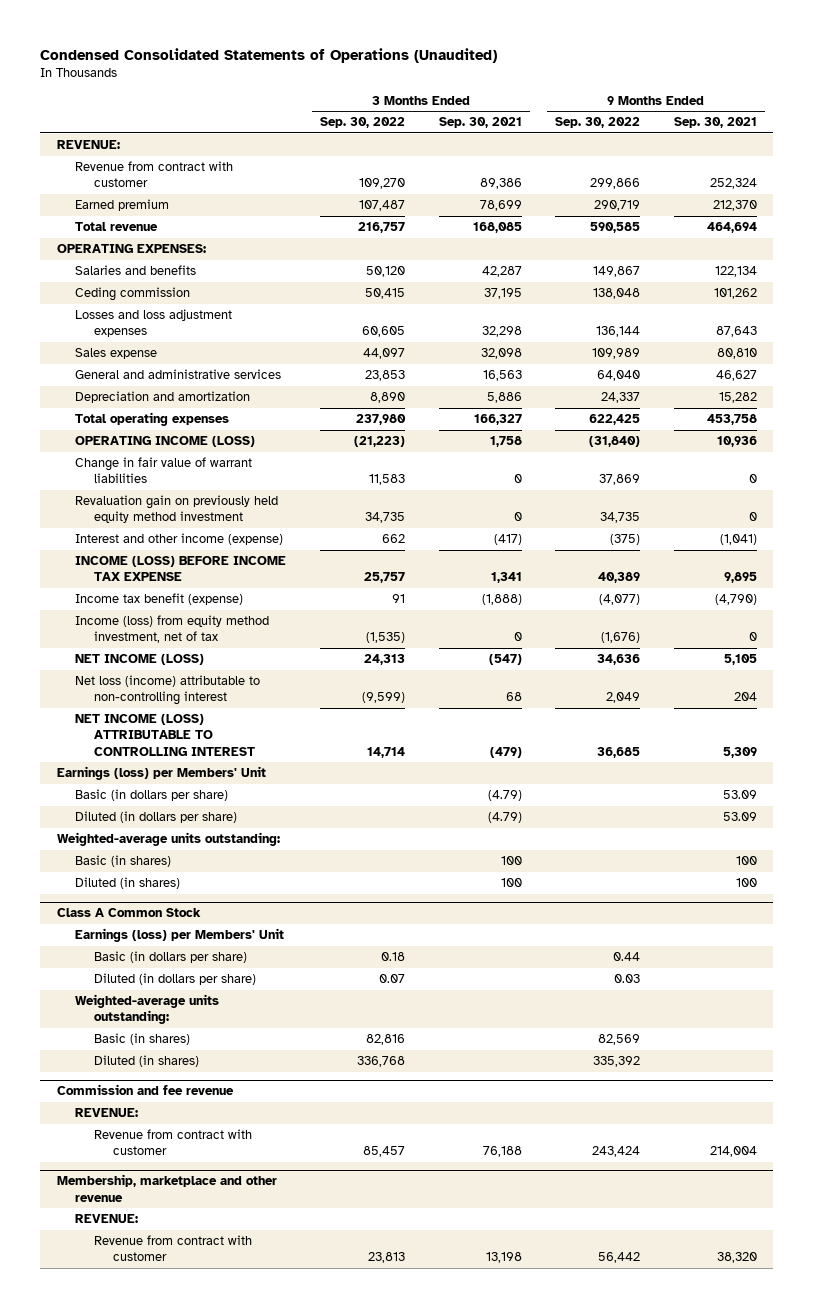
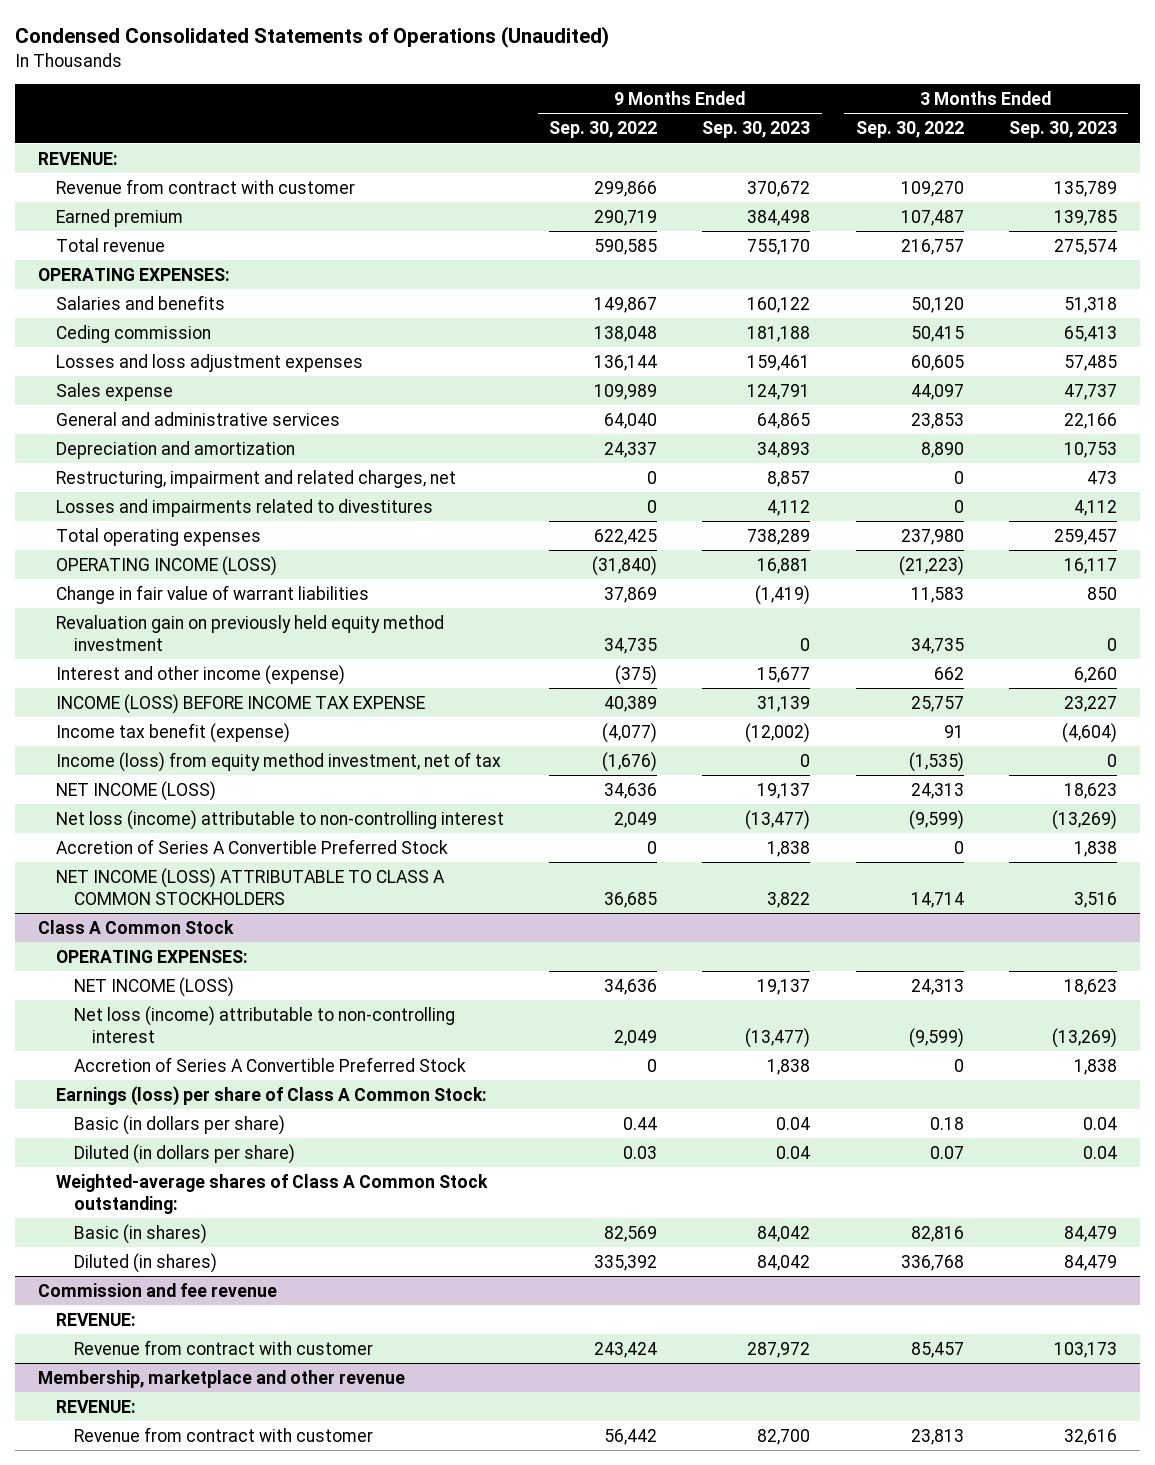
[438,117,522,129] Sep. 30, 2021 -> none
[673,117,757,129] Sep. 30, 2021 -> none
none -> [702,121,811,139] Sep. 30, 2023
none -> [1008,121,1117,139] Sep. 30, 2023
none -> [55,469,456,488] Restructuring, impairment and related charges, net
none -> [55,498,433,517] Losses and impairments related to divestitures
[56,766,266,781] Earnings (loss) per Members' Unit -> none
[75,789,229,802] Basic (in dollars per share) -> none
[75,811,238,824] Diluted (in dollars per share) -> none
[56,832,280,847] Weighted-average units outstanding: -> none
[75,855,172,868] Basic (in shares) -> none
[75,877,181,890] Diluted (in shares) -> none
none -> [55,838,448,854] Accretion of Series A Convertible Preferred Stock
[75,714,256,756] NET INCOME (LOSS) ATTRIBUTABLE TO CONTROLLING INTEREST -> [55,867,445,905] NET INCOME (LOSS) ATTRIBUTABLE TO CLASS A COMMON STOCKHOLDERS
none -> [55,949,248,963] OPERATING EXPENSES:
none -> [73,976,234,997] NET INCOME (LOSS)
none -> [73,1005,455,1043] Net loss (income) attributable to non-controlling interest
none -> [73,1056,466,1072] Accretion of Series A Convertible Preferred Stock
[75,928,285,943] Earnings (loss) per Members' Unit -> [55,1085,487,1106] Earnings (loss) per share of Class A Common Stock:
[75,994,220,1025] Weighted-average units outstanding: -> [55,1173,488,1214] Weighted-average shares of Class A Common Stock outstanding:

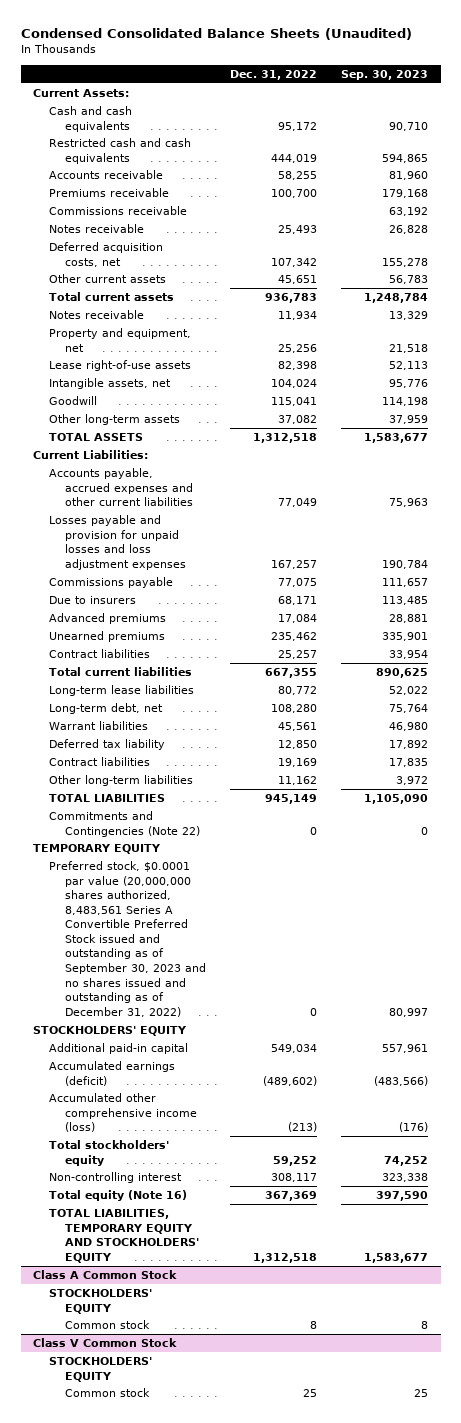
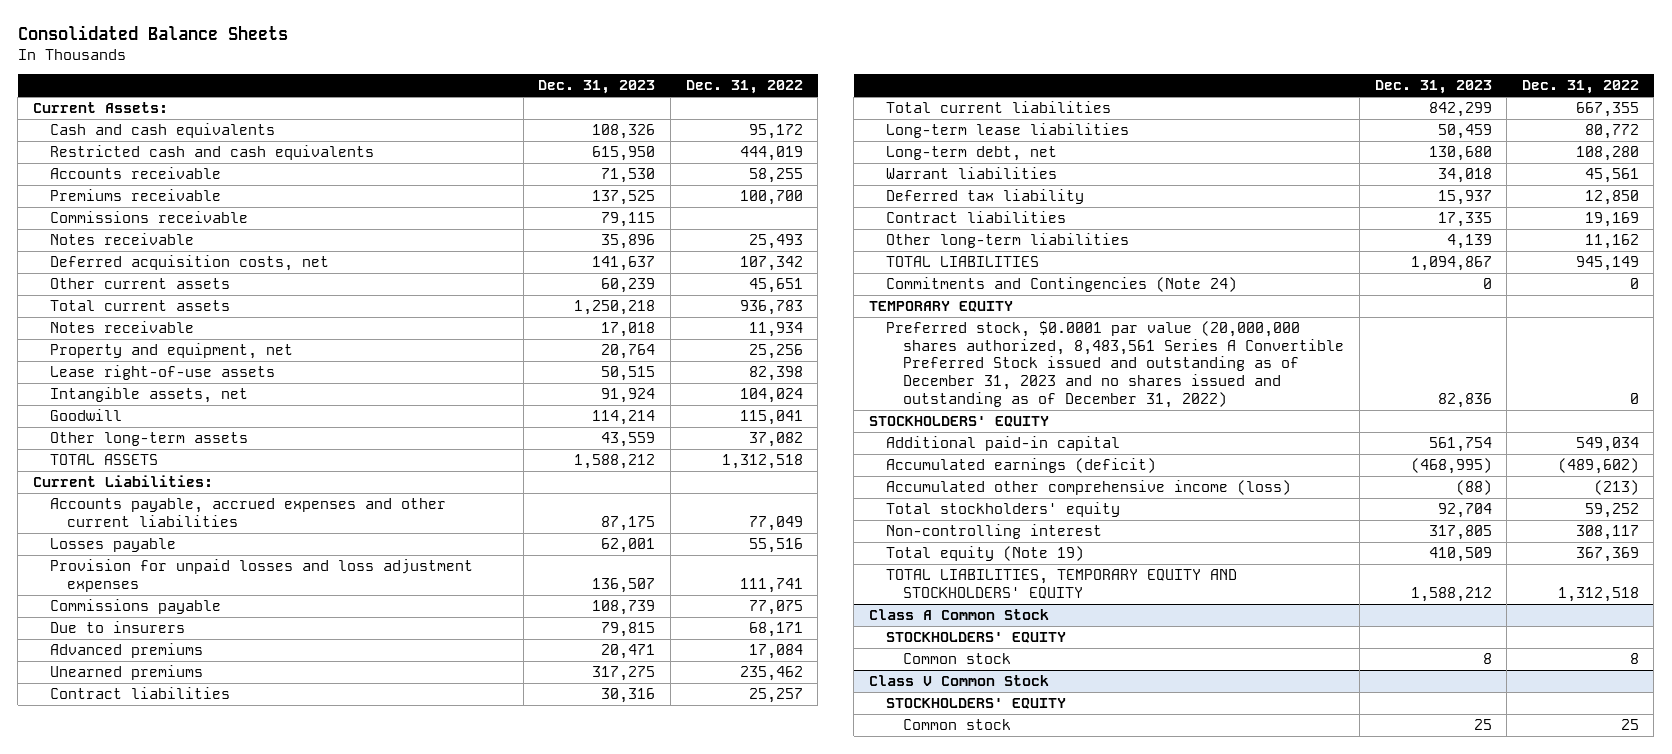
[20,28,412,41] Condensed Consolidated Balance Sheets (Unaudited) -> [17,25,288,41] Consolidated Balance Sheets
[341,69,429,80] Sep. 30, 2023 -> none
none -> [538,80,656,95] Dec. 31, 2023
[49,515,187,570] Losses payable and provision for unpaid losses and loss adjustment expenses -> [49,538,176,553] Losses payable
[271,559,318,569] 167,257 -> [748,538,803,554] 55,516
none -> [49,559,473,592] Provision for unpaid losses and loss adjustment expenses
[49,811,201,837] Commitments and Contingencies (Note 22) -> [886,277,1238,293] Commitments and Contingencies (Note 24)
[49,861,207,1017] Preferred stock, $0.0001 par value (20,000,000 shares authorized, 8,483,561 Series A Convertible Preferred Stock issued and outstanding as of September 30, 2023 and no shares issued and outstanding as of December 31, 2022) -> [886,321,1345,408] Preferred stock, $0.0001 par value (20,000,000 shares authorized, 8,483,561 Series A Convertible Preferred Stock issued and outstanding as of December 31, 2023 and no shares issued and outstanding as of December 31, 2022)
[49,1190,188,1202] Total equity (Note 16) -> [886,546,1085,562] Total equity (Note 19)

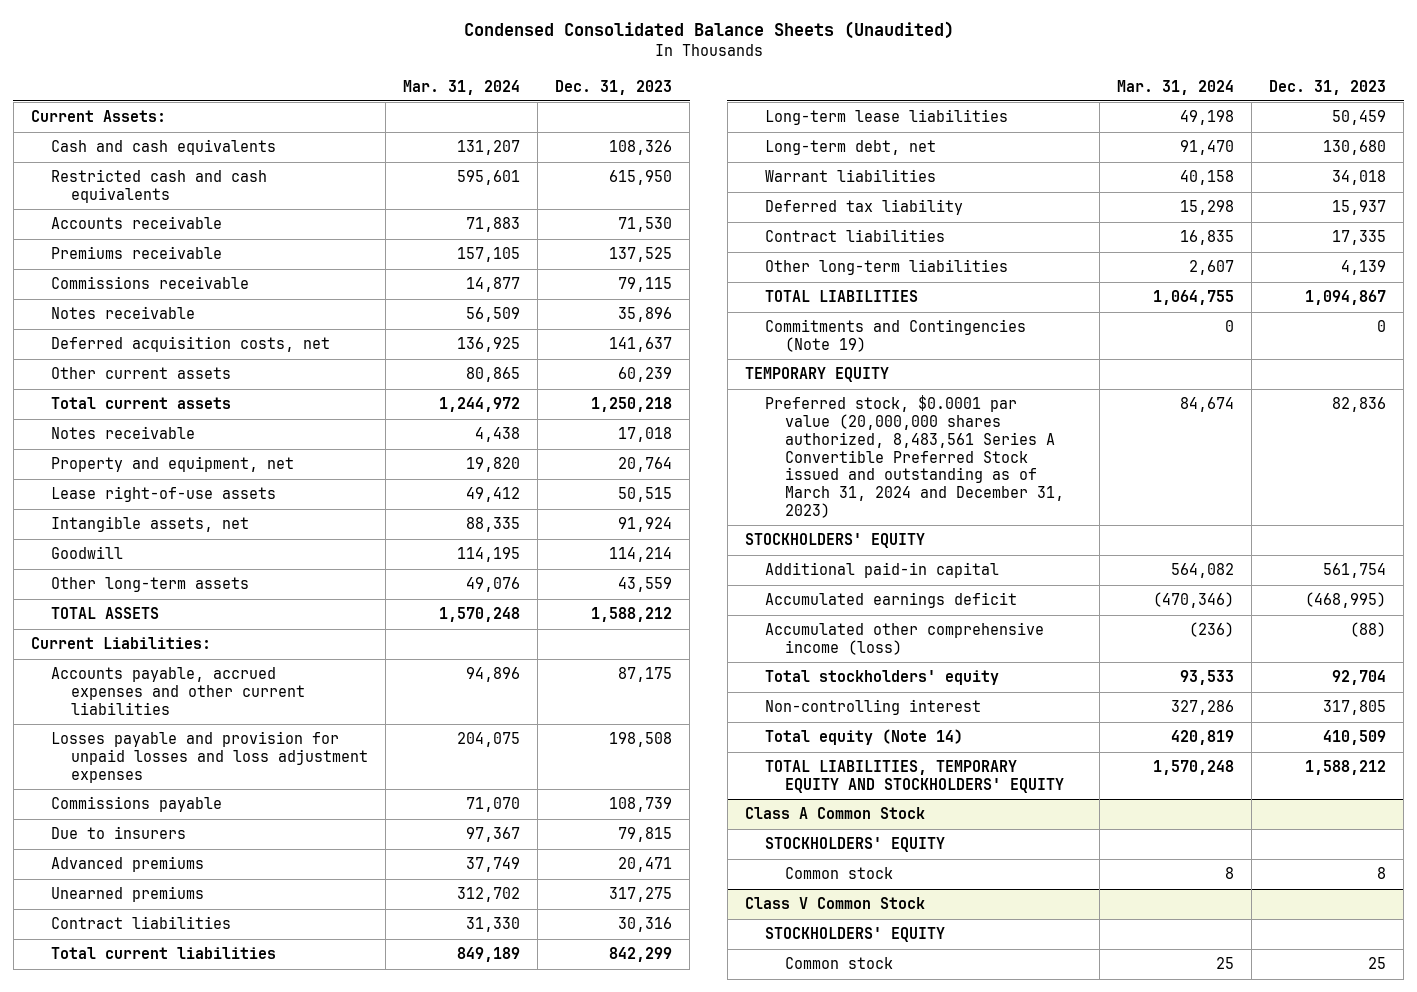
[17,25,288,41] Consolidated Balance Sheets -> [463,21,954,40] Condensed Consolidated Balance Sheets (Unaudited)
[685,80,803,95] Dec. 31, 2022 -> none
none -> [402,79,520,95] Mar. 31, 2024
[49,559,473,592] Provision for unpaid losses and loss adjustment expenses -> none
[49,538,176,553] Losses payable -> [50,731,368,783] Losses payable and provision for unpaid losses and loss adjustment expenses
[601,538,656,554] 62,001 -> [609,732,673,748] 198,508
[886,277,1238,293] Commitments and Contingencies (Note 24) -> [764,319,1026,353] Commitments and Contingencies (Note 19)
[886,321,1345,408] Preferred stock, $0.0001 par value (20,000,000 shares authorized, 8,483,561 Series A Convertible Preferred Stock issued and outstanding as of December 31, 2023 and no shares issued and outstanding as of December 31, 2022) -> [764,395,1064,518] Preferred stock, $0.0001 par value (20,000,000 shares authorized, 8,483,561 Series A Convertible Preferred Stock issued and outstanding as of March 31, 2024 and December 31, 2023)
[886,458,1157,474] Accumulated earnings (deficit) -> [764,592,1017,609] Accumulated earnings deficit
[886,546,1085,562] Total equity (Note 19) -> [764,729,963,746] Total equity (Note 14)

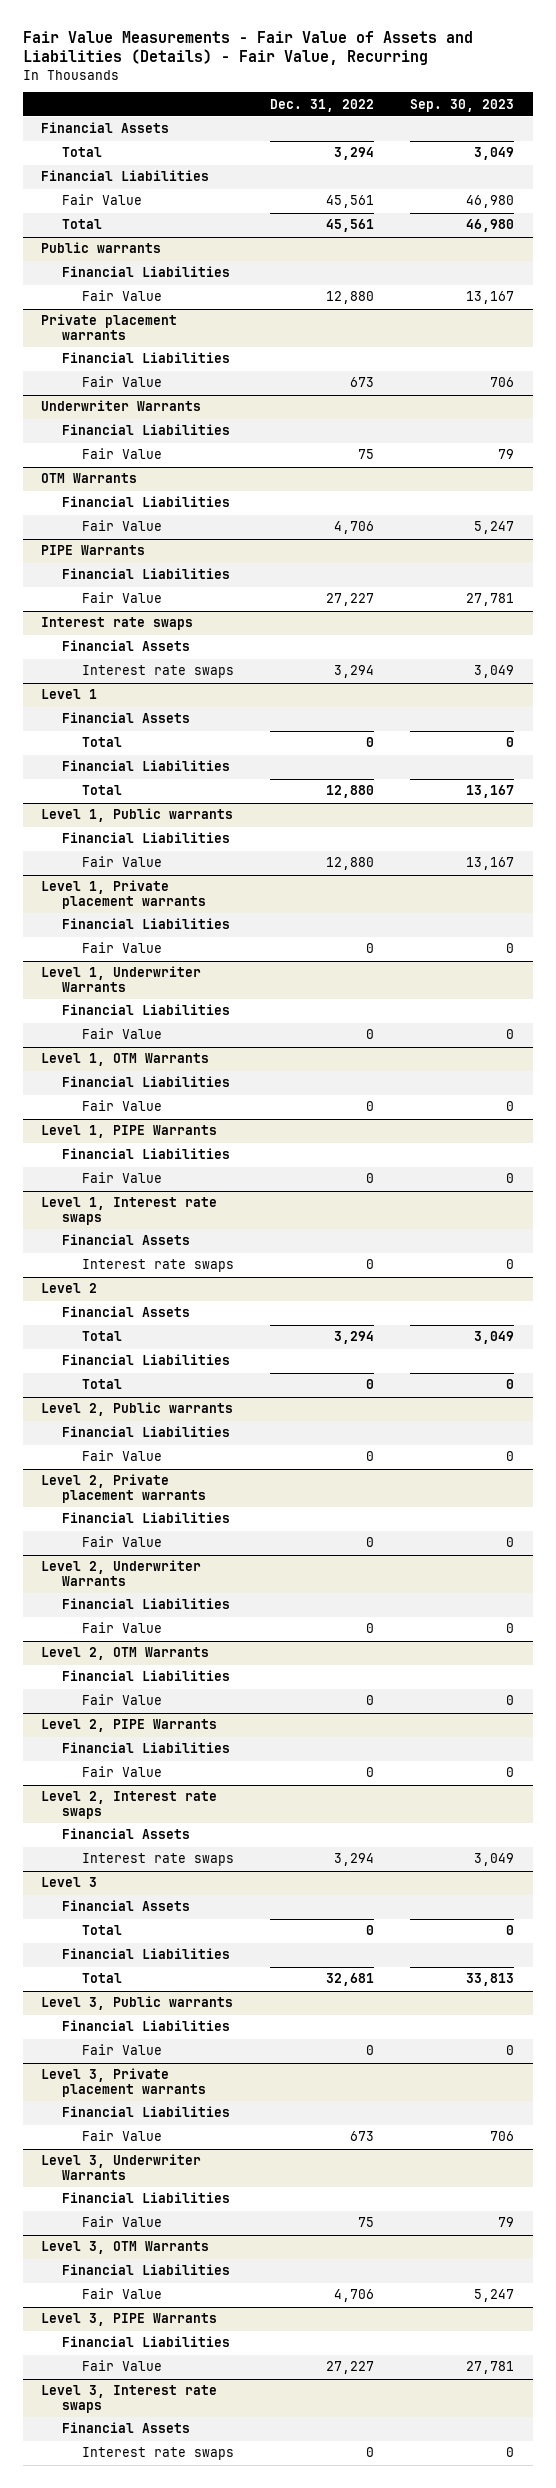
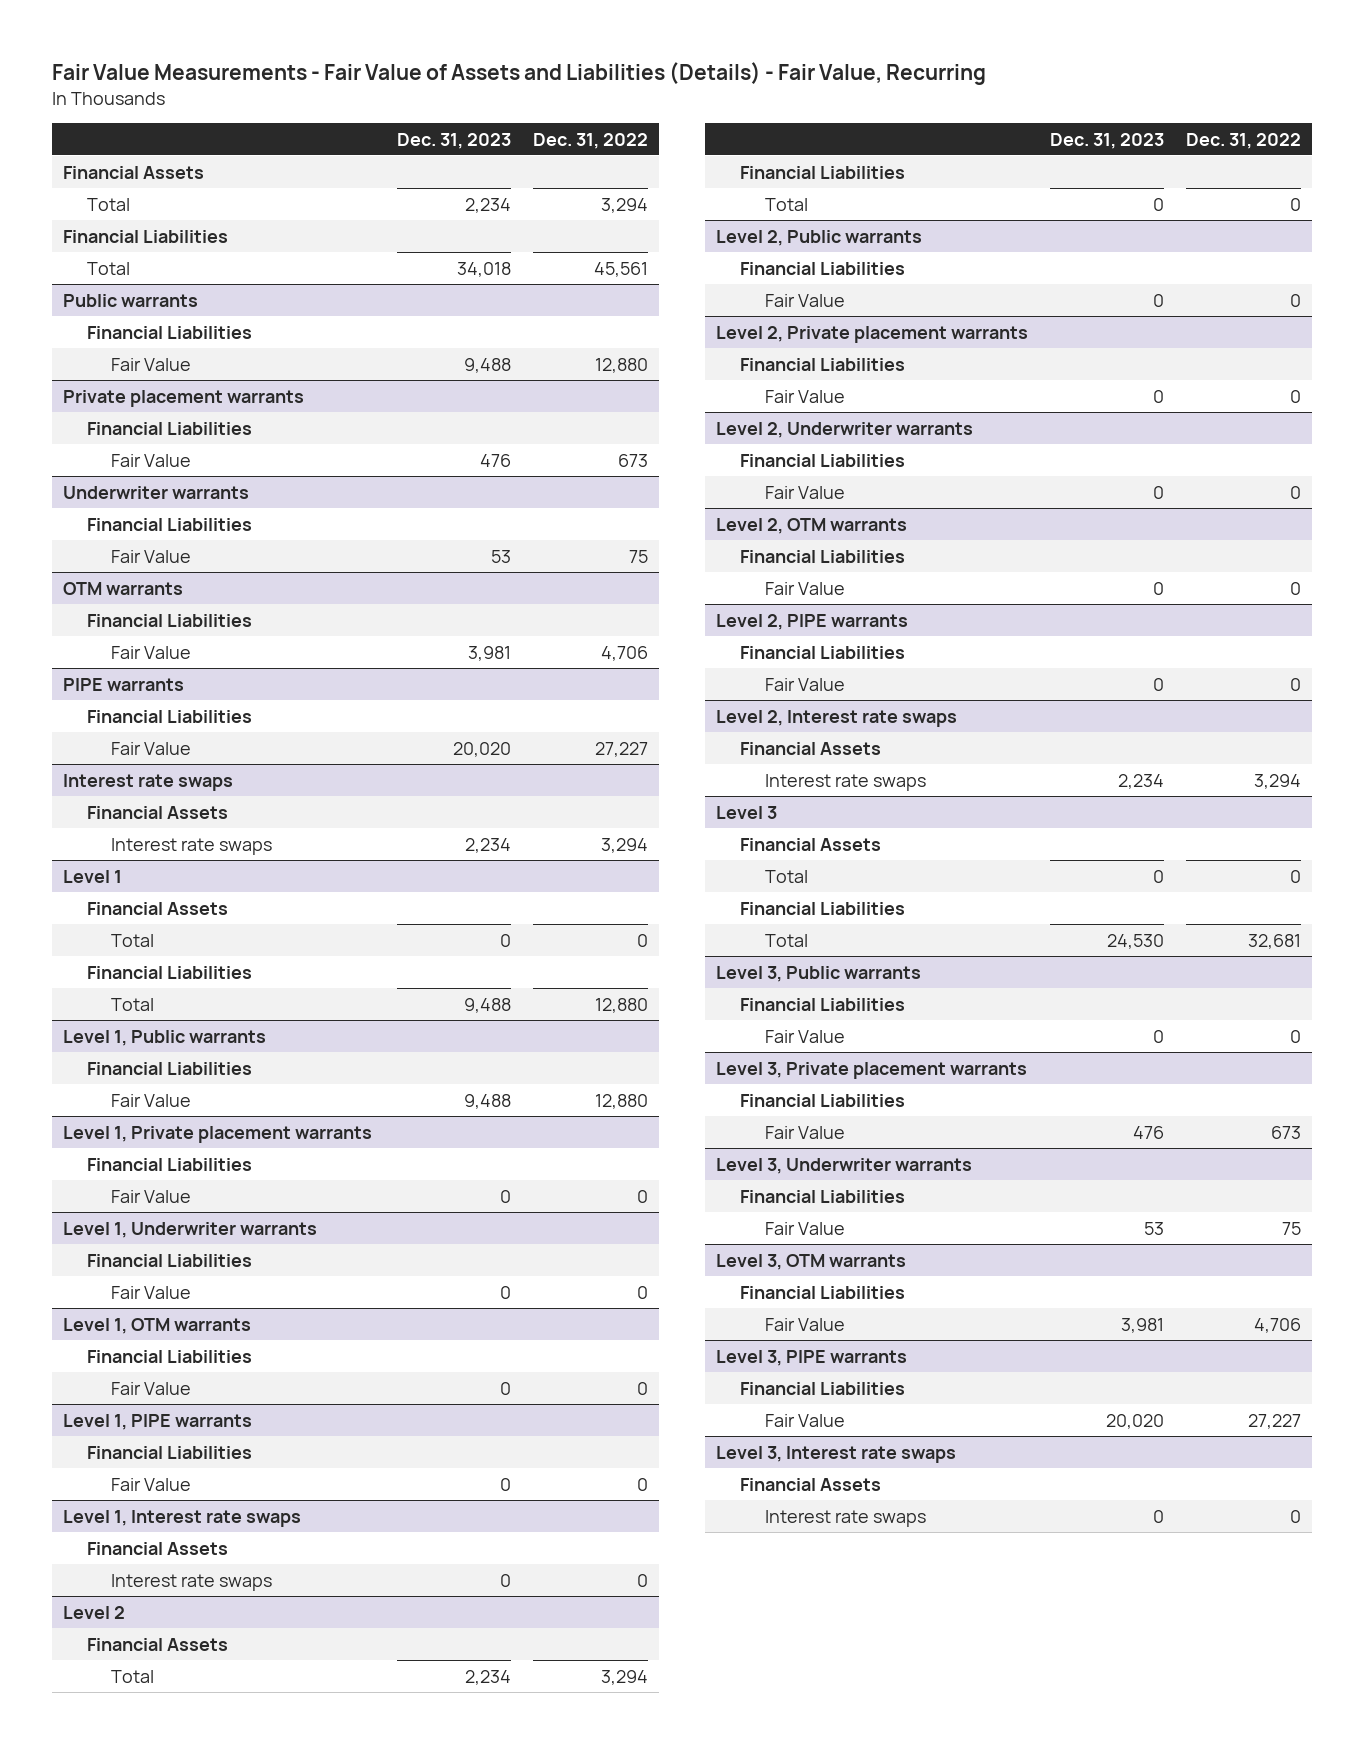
[410,98,515,112] Sep. 30, 2023 -> none
none -> [397,132,512,149] Dec. 31, 2023
[61,194,142,206] Fair Value -> none
[41,400,202,412] Underwriter Warrants -> [62,485,249,499] Underwriter warrants
[41,473,138,484] OTM Warrants -> [62,581,183,595] OTM warrants
[41,545,146,556] PIPE Warrants -> [62,677,184,691] PIPE warrants
[41,966,202,993] Level 1, Underwriter Warrants -> [62,1221,317,1238] Level 1, Underwriter warrants
[41,1053,210,1067] Level 1, OTM Warrants -> [62,1317,251,1334] Level 1, OTM warrants
[41,1125,218,1139] Level 1, PIPE Warrants -> [62,1413,252,1430] Level 1, PIPE warrants
[41,1560,202,1587] Level 2, Underwriter Warrants -> [716,421,974,438] Level 2, Underwriter warrants
[41,1647,210,1661] Level 2, OTM Warrants -> [716,517,908,534] Level 2, OTM warrants
[41,1719,218,1733] Level 2, PIPE Warrants -> [716,613,909,630] Level 2, PIPE warrants
[41,2154,202,2181] Level 3, Underwriter Warrants -> [716,1157,973,1174] Level 3, Underwriter warrants
[41,2241,210,2255] Level 3, OTM Warrants -> [716,1253,907,1270] Level 3, OTM warrants
[41,2313,218,2327] Level 3, PIPE Warrants -> [716,1349,908,1366] Level 3, PIPE warrants

